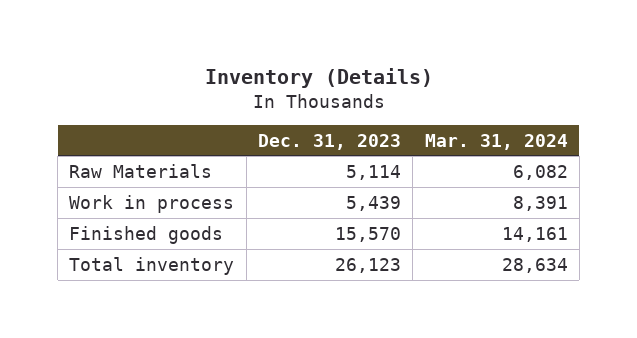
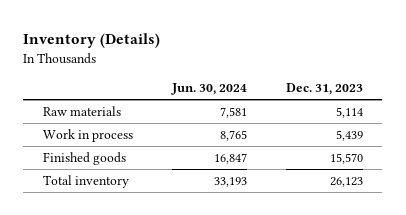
[424,133,568,150] Mar. 31, 2024 -> none
none -> [170,83,247,96] Jun. 30, 2024
[69,163,213,178] Raw Materials -> [42,105,121,116] Raw materials

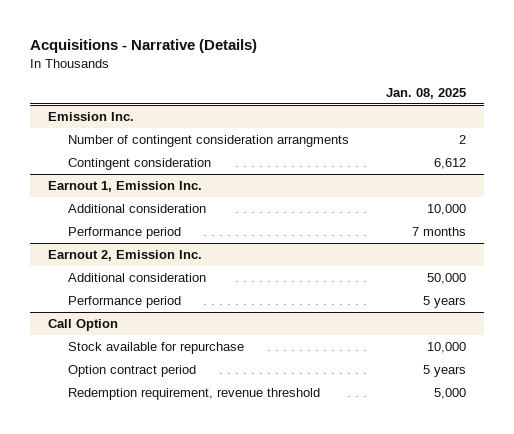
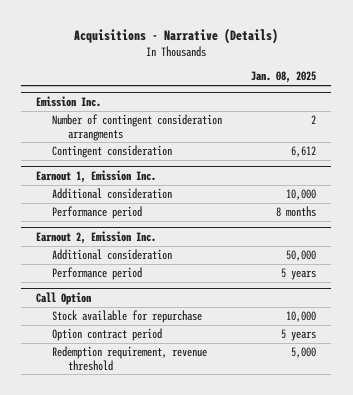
[411,226,466,236] 7 months -> [276,205,317,217] 8 months

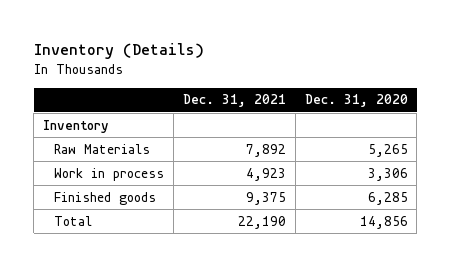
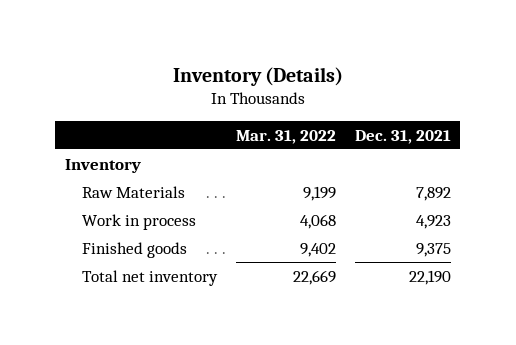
[304,94,408,108] Dec. 31, 2020 -> none
none -> [235,129,336,144] Mar. 31, 2022
[54,215,93,226] Total -> [81,269,218,286] Total net inventory

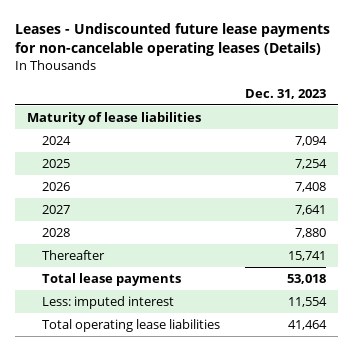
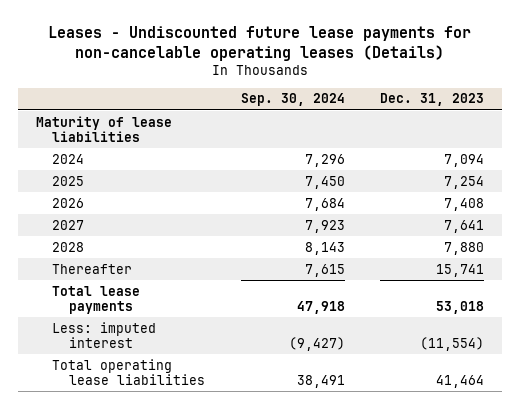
none -> [240,93,345,107] Sep. 30, 2024
[287,296,327,307] 11,554 -> [420,336,485,351] (11,554)

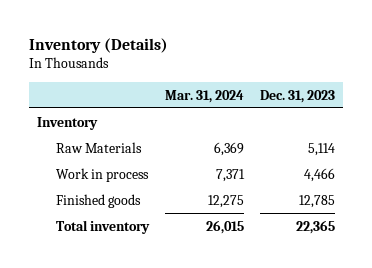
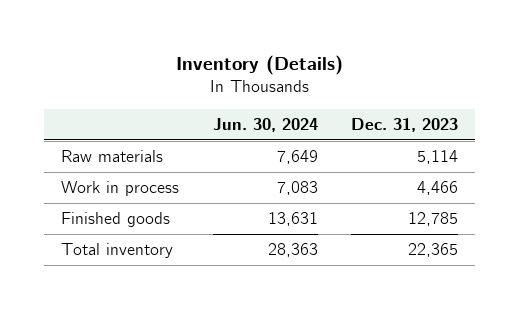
[164,89,244,103] Mar. 31, 2024 -> none
none -> [212,118,318,133] Jun. 30, 2024
[37,116,99,130] Inventory -> none
[55,141,142,153] Raw Materials -> [60,150,163,163] Raw materials

